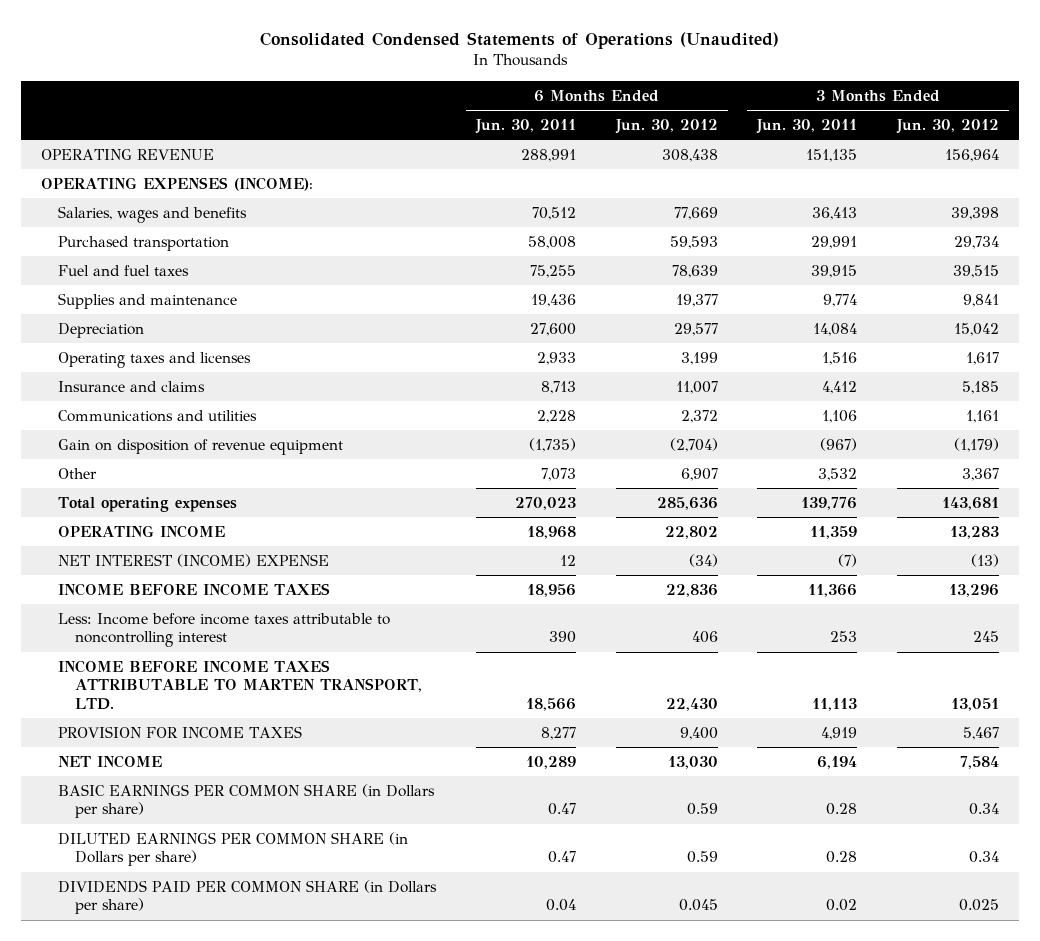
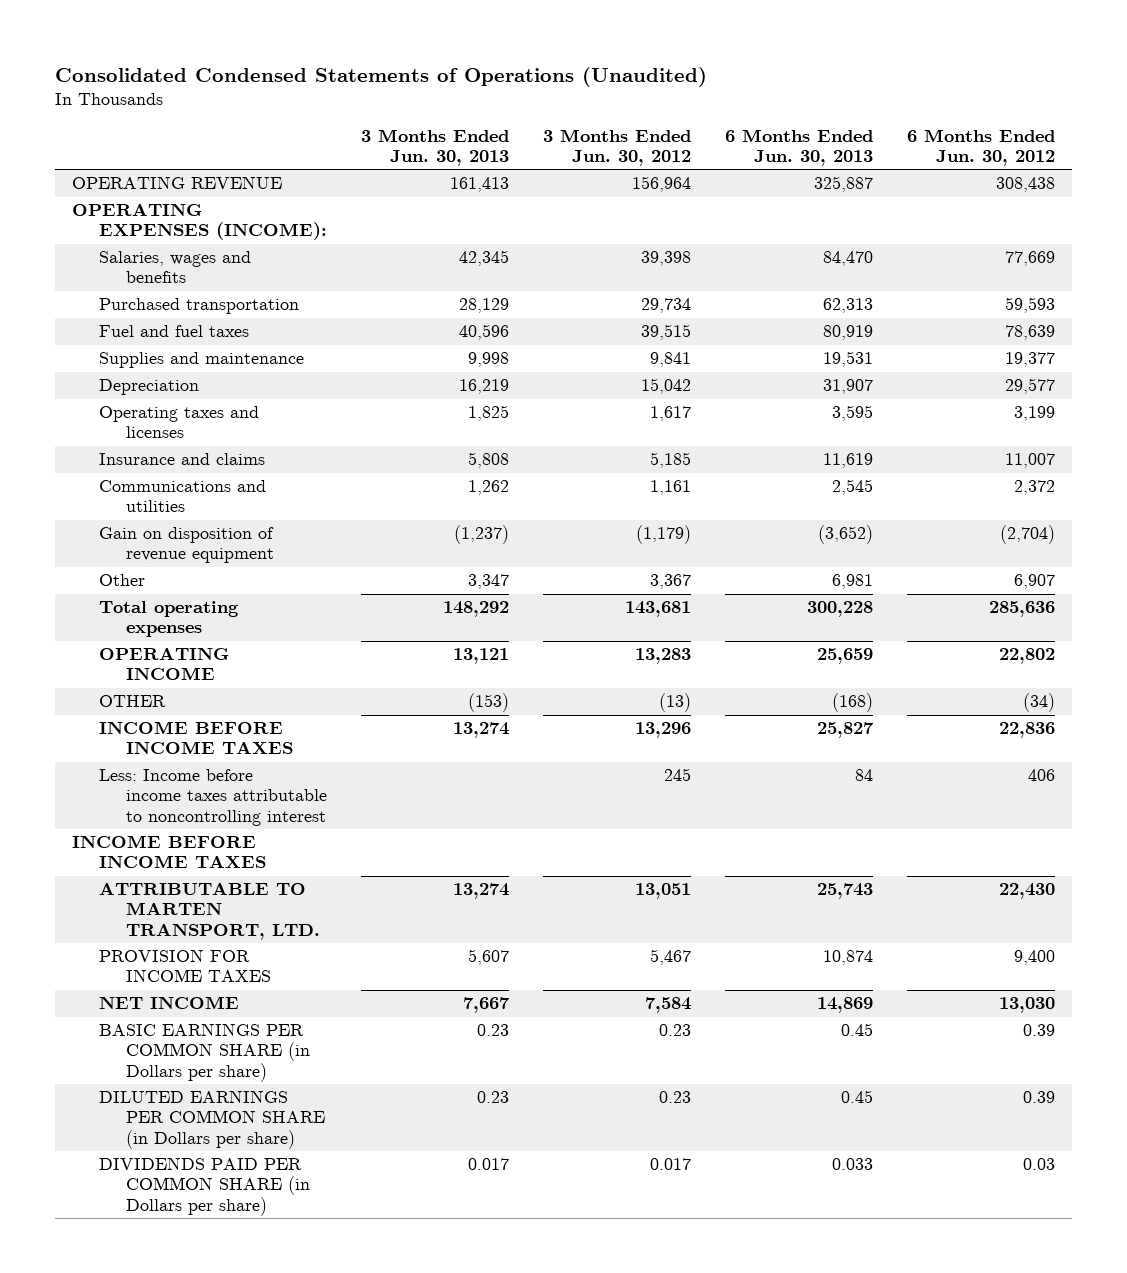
[474,119,576,135] Jun. 30, 2011 -> none
[756,119,858,135] Jun. 30, 2011 -> none
none -> [361,128,510,167] 3 Months Ended Jun. 30, 2013
none -> [725,128,874,167] 6 Months Ended Jun. 30, 2013
[57,553,329,567] NET INTEREST (INCOME) EXPENSE -> [99,695,167,708] OTHER
none -> [71,835,267,869] INCOME BEFORE INCOME TAXES
[57,659,422,710] INCOME BEFORE INCOME TAXES ATTRIBUTABLE TO MARTEN TRANSPORT, LTD. -> [99,882,321,940] ATTRIBUTABLE TO MARTEN TRANSPORT, LTD.
[686,803,718,816] 0.59 -> [1023,1024,1056,1037] 0.39
[969,803,1000,816] 0.34 -> [659,1024,692,1037] 0.23
[686,851,718,864] 0.59 -> [1023,1091,1056,1104] 0.39
[969,851,1000,864] 0.34 -> [659,1091,692,1104] 0.23
[678,899,718,912] 0.045 -> [1023,1158,1056,1171] 0.03
[959,899,1000,912] 0.025 -> [650,1158,692,1171] 0.017

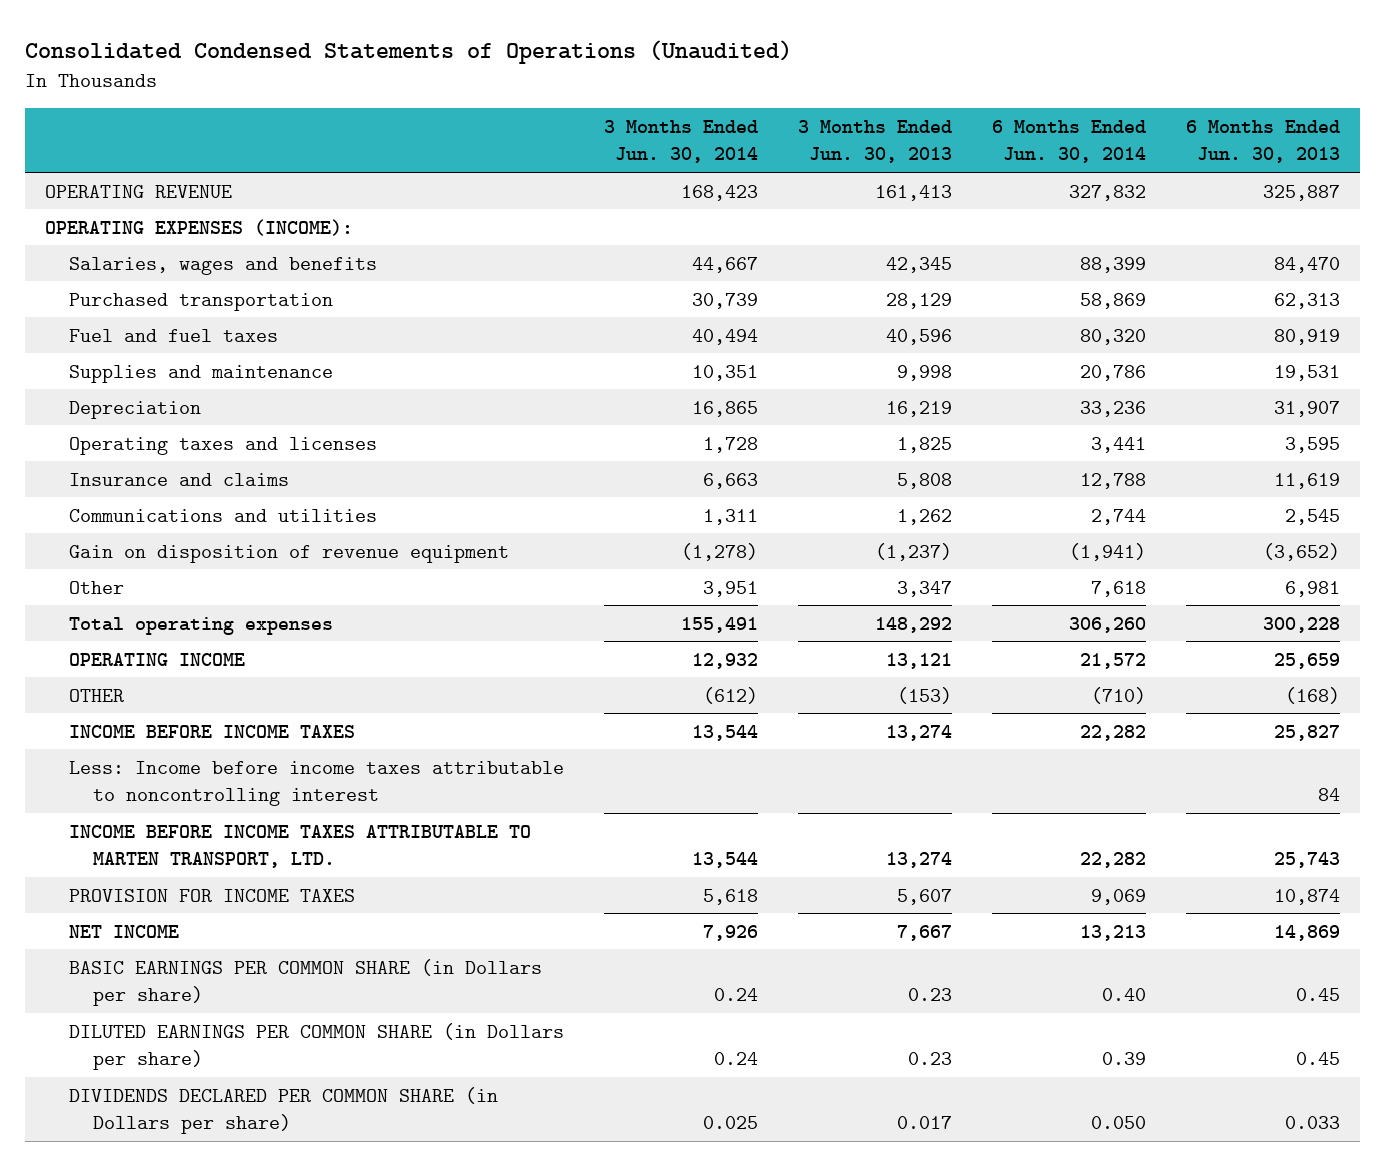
[543,128,692,167] 3 Months Ended Jun. 30, 2012 -> none
[907,128,1056,167] 6 Months Ended Jun. 30, 2012 -> none
none -> [604,120,759,164] 3 Months Ended Jun. 30, 2014
none -> [991,120,1146,164] 6 Months Ended Jun. 30, 2014
[71,835,267,869] INCOME BEFORE INCOME TAXES -> none
[99,882,321,940] ATTRIBUTABLE TO MARTEN TRANSPORT, LTD. -> [69,824,532,869] INCOME BEFORE INCOME TAXES ATTRIBUTABLE TO MARTEN TRANSPORT, LTD.
[99,1157,311,1216] DIVIDENDS PAID PER COMMON SHARE (in Dollars per share) -> [69,1086,499,1135] DIVIDENDS DECLARED PER COMMON SHARE (in Dollars per share)

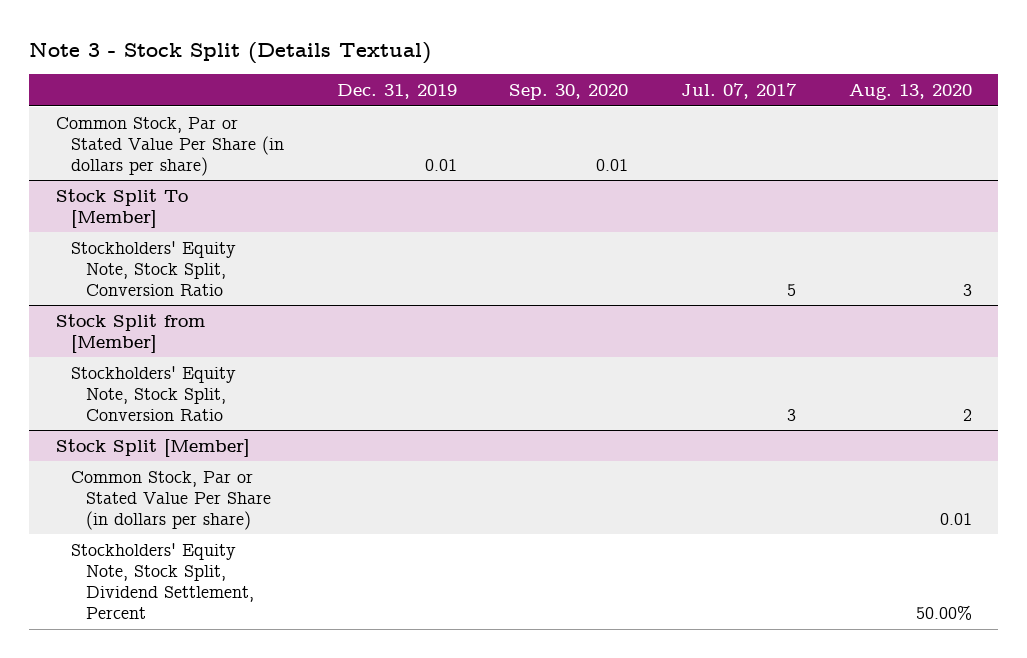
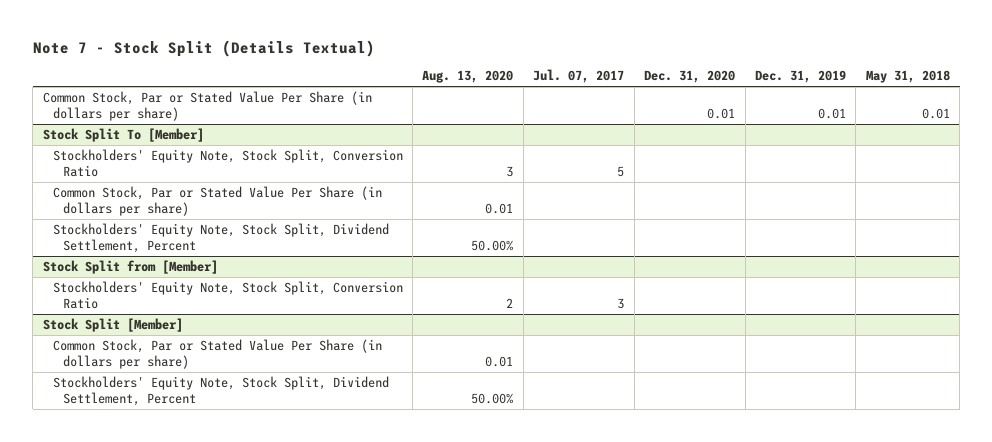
[29,41,432,64] Note 3 - Stock Split (Details Textual) -> [32,39,375,57] Note 7 - Stock Split (Details Textual)
[509,83,629,100] Sep. 30, 2020 -> none
none -> [644,70,736,84] Dec. 31, 2020
none -> [865,70,950,84] May 31, 2018
none -> [52,185,382,217] Common Stock, Par or Stated Value Per Share (in dollars per share)
none -> [52,222,389,254] Stockholders' Equity Note, Stock Split, Dividend Settlement, Percent

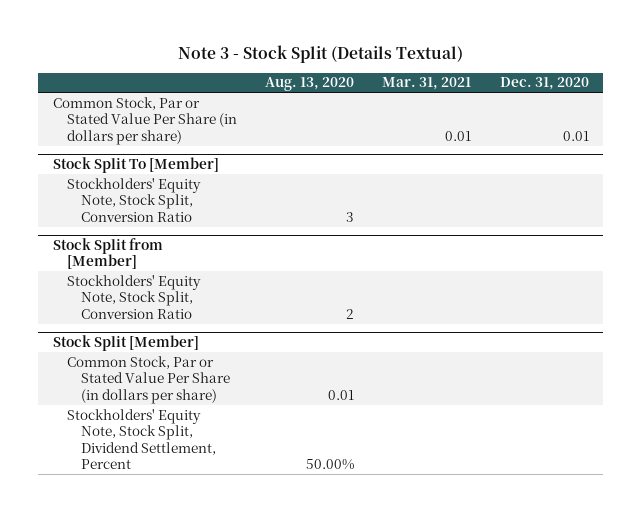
[32,39,375,57] Note 7 - Stock Split (Details Textual) -> [177,45,463,64] Note 3 - Stock Split (Details Textual)
[533,69,625,84] Jul. 07, 2017 -> none
[754,70,846,84] Dec. 31, 2019 -> none
[865,70,950,84] May 31, 2018 -> none
none -> [382,77,472,91] Mar. 31, 2021
[52,185,382,217] Common Stock, Par or Stated Value Per Share (in dollars per share) -> none
[52,222,389,254] Stockholders' Equity Note, Stock Split, Dividend Settlement, Percent -> none

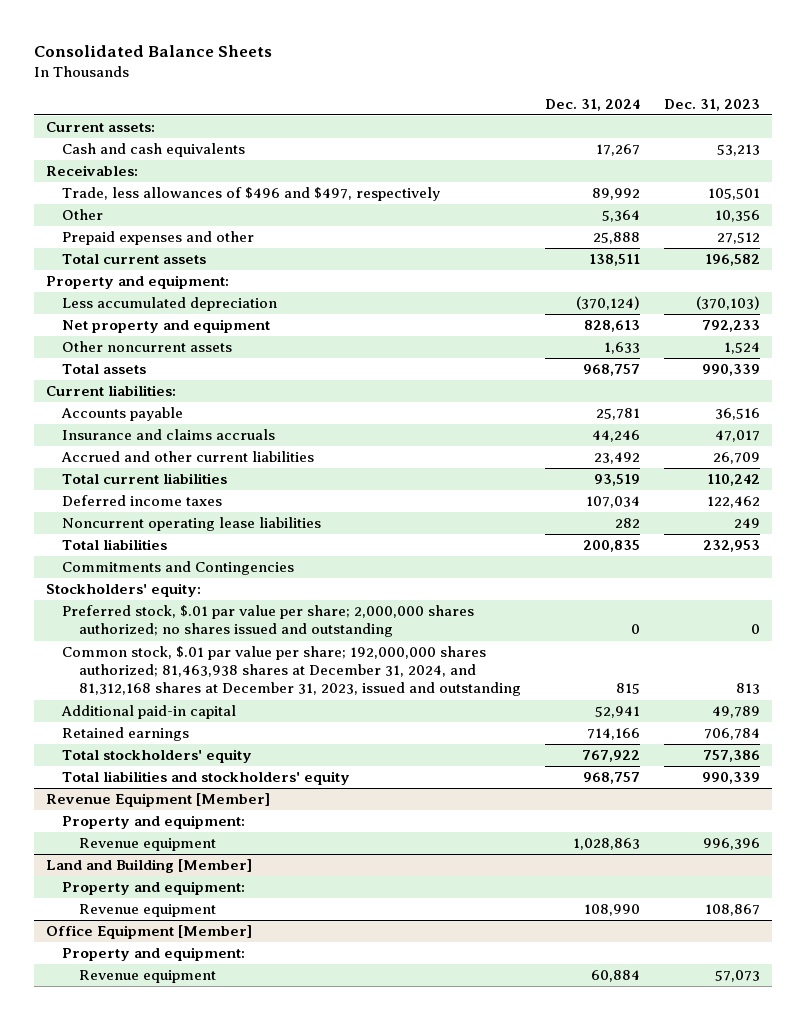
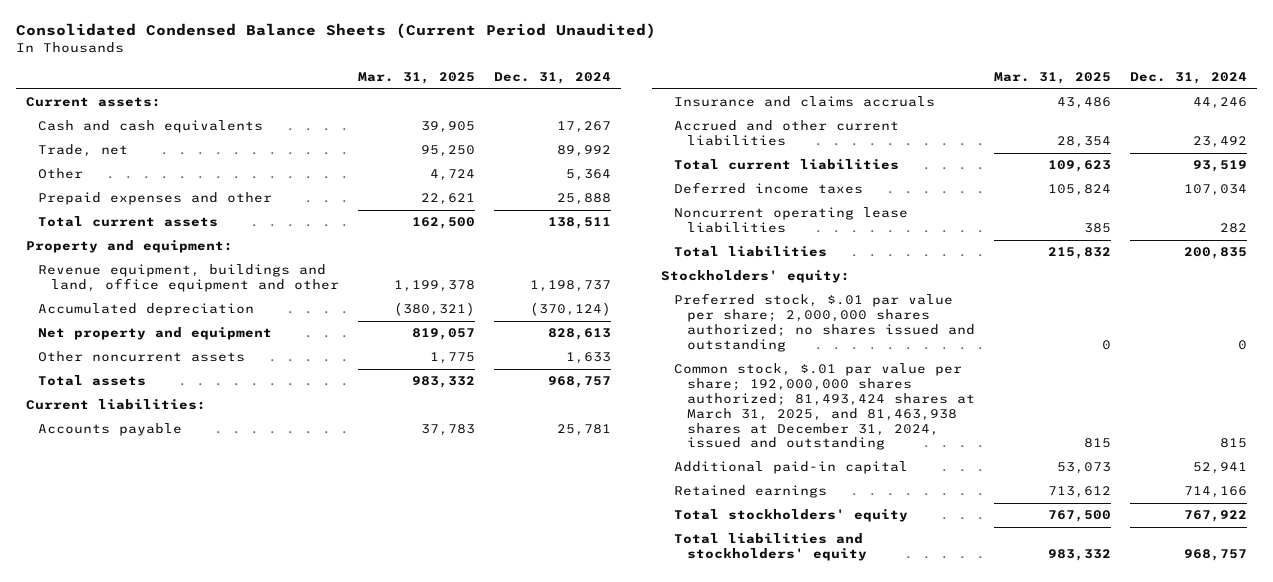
[34,45,273,58] Consolidated Balance Sheets -> [16,23,657,40] Consolidated Condensed Balance Sheets (Current Period Unaudited)
[663,98,760,111] Dec. 31, 2023 -> none
none -> [358,71,476,84] Mar. 31, 2025
[46,165,139,177] Receivables: -> none
[62,187,441,202] Trade, less allowances of $496 and $497, respectively -> [38,144,129,158] Trade, net
none -> [38,264,340,293] Revenue equipment, buildings and land, office equipment and other
[62,297,278,312] Less accumulated depreciation -> [38,303,255,317] Accumulated depreciation
[62,561,295,576] Commitments and Contingencies -> none
[62,646,521,697] Common stock, $.01 par value per share; 192,000,000 shares authorized; 81,463,938 shares at December 31, 2024, and 81,312,168 shares at December 31, 2023, issued and outstanding -> [674,363,976,451] Common stock, $.01 par value per share; 192,000,000 shares authorized; 81,493,424 shares at March 31, 2025, and 81,463,938 shares at December 31, 2024, issued and outstanding
[46,793,271,808] Revenue Equipment [Member] -> none
[62,815,246,830] Property and equipment: -> none
[78,838,216,852] Revenue equipment -> none
[46,859,253,874] Land and Building [Member] -> none
[62,881,246,896] Property and equipment: -> none
[78,904,216,918] Revenue equipment -> none
[46,925,253,940] Office Equipment [Member] -> none
[62,947,246,962] Property and equipment: -> none
[78,970,216,984] Revenue equipment -> none

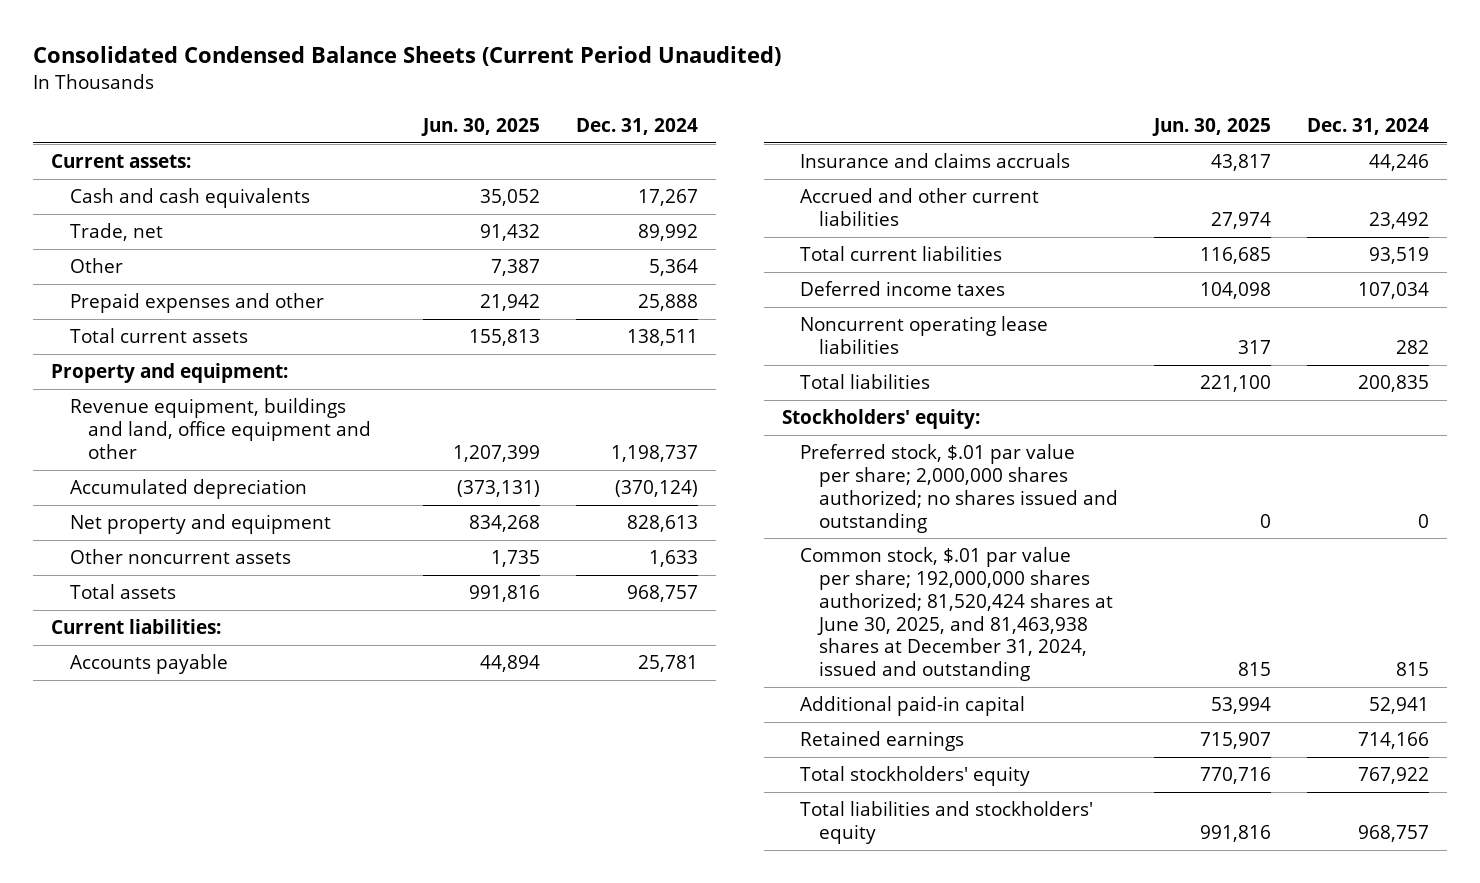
[358,71,476,84] Mar. 31, 2025 -> none
none -> [421,117,541,136] Jun. 30, 2025
[674,363,976,451] Common stock, $.01 par value per share; 192,000,000 shares authorized; 81,493,424 shares at March 31, 2025, and 81,463,938 shares at December 31, 2024, issued and outstanding -> [800,547,1113,682] Common stock, $.01 par value per share; 192,000,000 shares authorized; 81,520,424 shares at June 30, 2025, and 81,463,938 shares at December 31, 2024, issued and outstanding

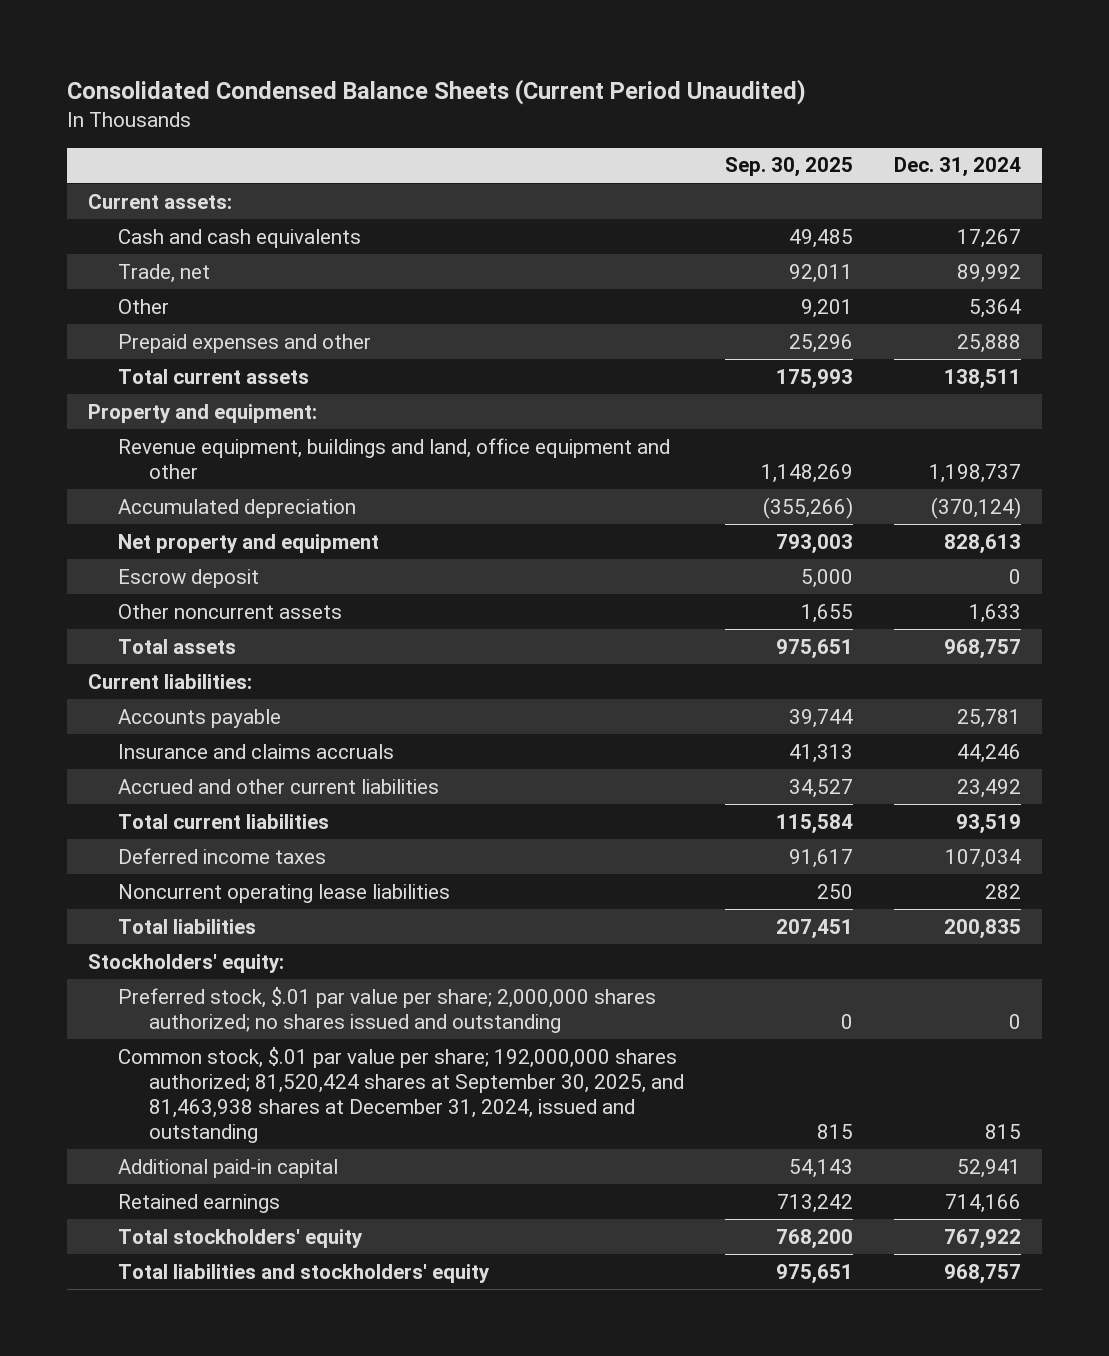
[421,117,541,136] Jun. 30, 2025 -> none
none -> [725,157,854,178] Sep. 30, 2025
none -> [118,568,260,588] Escrow deposit
[800,547,1113,682] Common stock, $.01 par value per share; 192,000,000 shares authorized; 81,520,424 shares at June 30, 2025, and 81,463,938 shares at December 31, 2024, issued and outstanding -> [118,1046,685,1143] Common stock, $.01 par value per share; 192,000,000 shares authorized; 81,520,424 shares at September 30, 2025, and 81,463,938 shares at December 31, 2024, issued and outstanding

